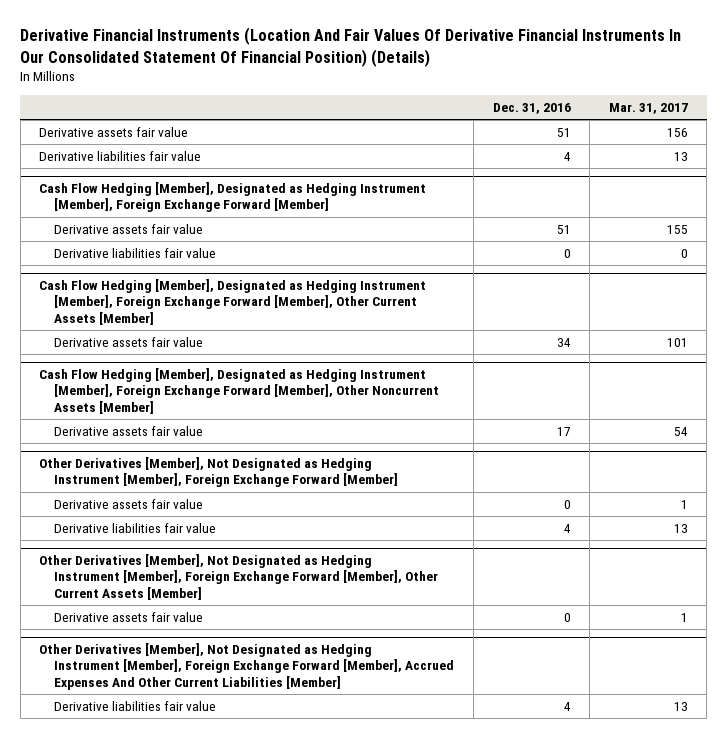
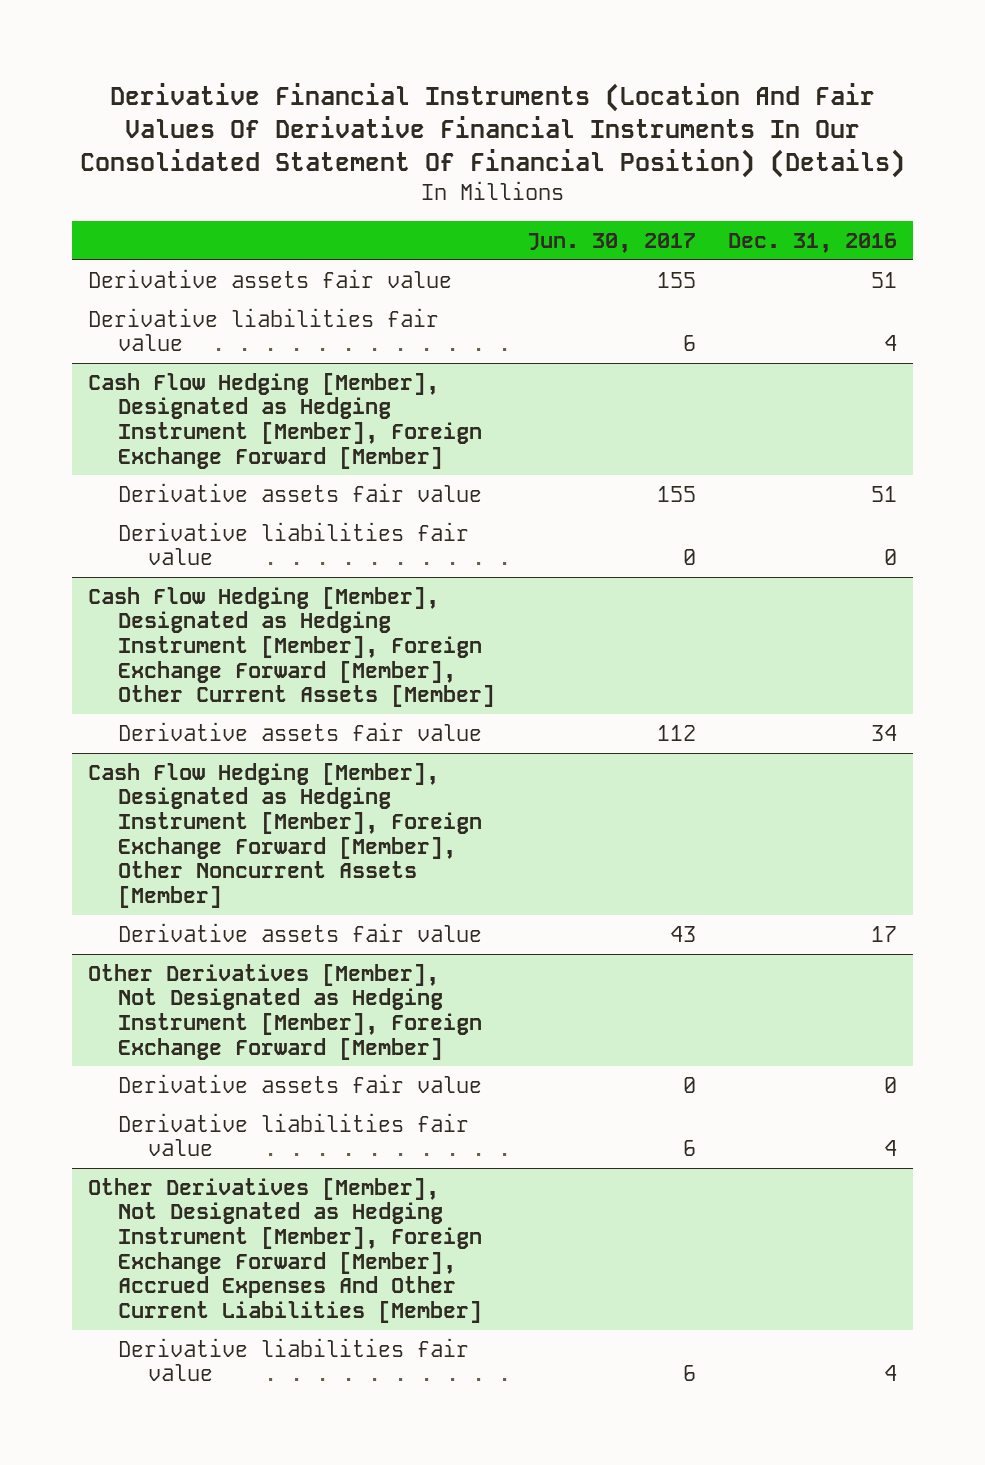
[608,102,688,114] Mar. 31, 2017 -> none
none -> [527,232,697,253] Jun. 30, 2017
[39,554,439,600] Other Derivatives [Member], Not Designated as Hedging Instrument [Member], Foreign Exchange Forward [Member], Other Current Assets [Member] -> none
[54,612,204,623] Derivative assets fair value -> none

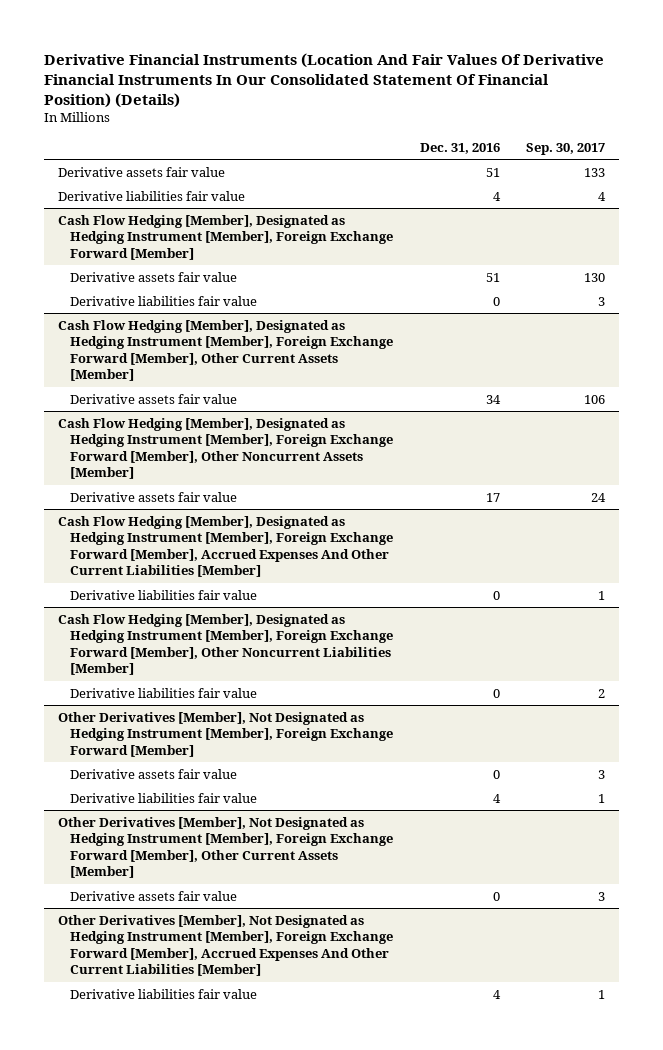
[527,232,697,253] Jun. 30, 2017 -> none
none -> [526,142,606,155] Sep. 30, 2017
none -> [57,515,393,578] Cash Flow Hedging [Member], Designated as Hedging Instrument [Member], Foreign Exchange Forward [Member], Accrued Expenses And Other Current Liabilities [Member]
none -> [69,589,257,600] Derivative liabilities fair value
none -> [57,613,393,676] Cash Flow Hedging [Member], Designated as Hedging Instrument [Member], Foreign Exchange Forward [Member], Other Noncurrent Liabilities [Member]
none -> [69,687,257,698] Derivative liabilities fair value
none -> [57,816,393,879] Other Derivatives [Member], Not Designated as Hedging Instrument [Member], Foreign Exchange Forward [Member], Other Current Assets [Member]
none -> [69,890,237,901] Derivative assets fair value

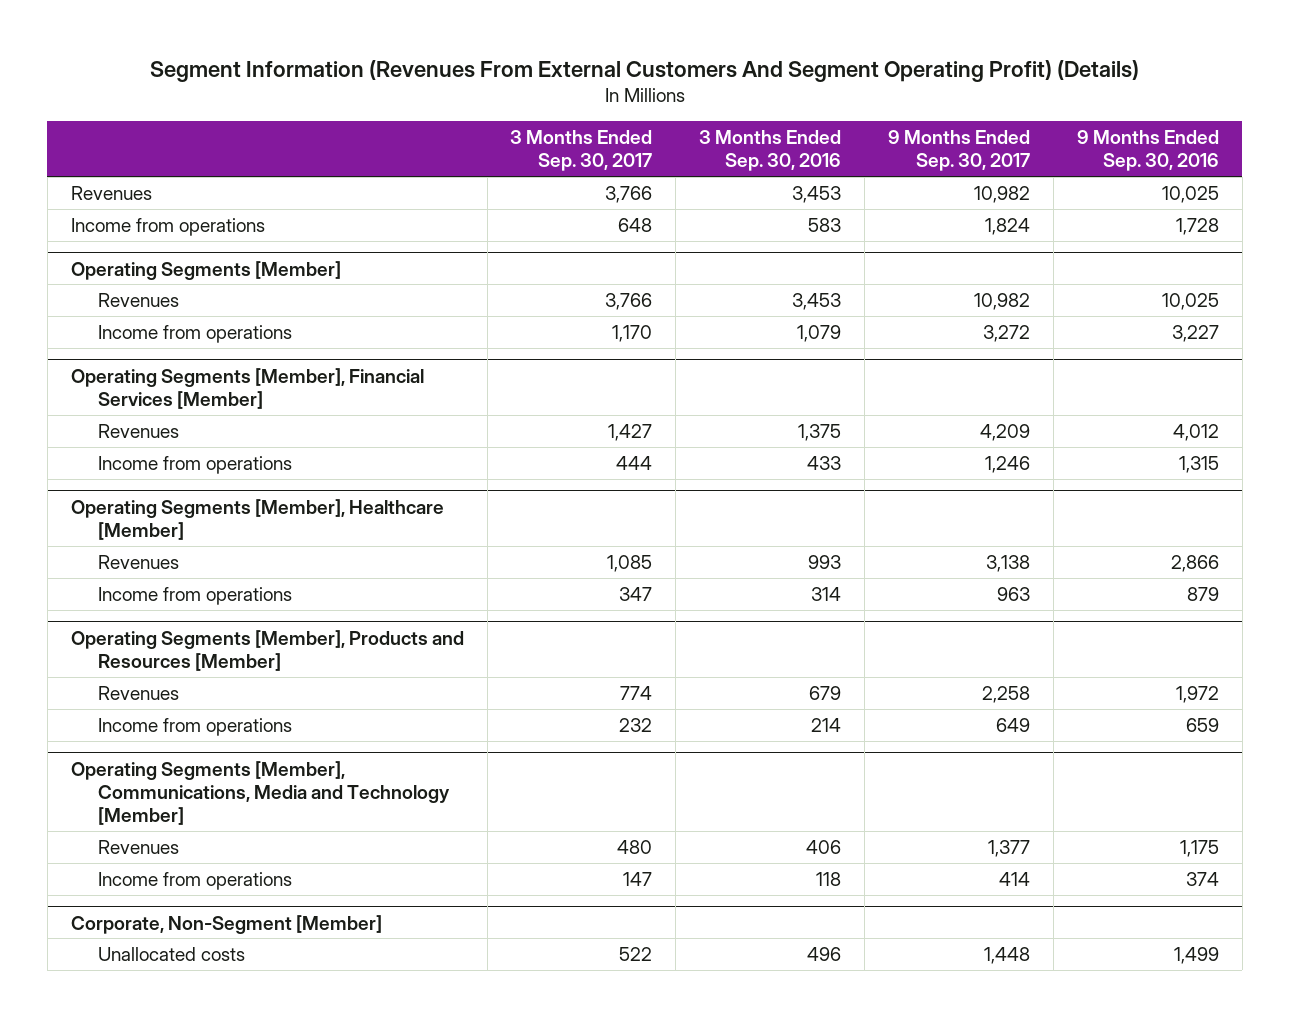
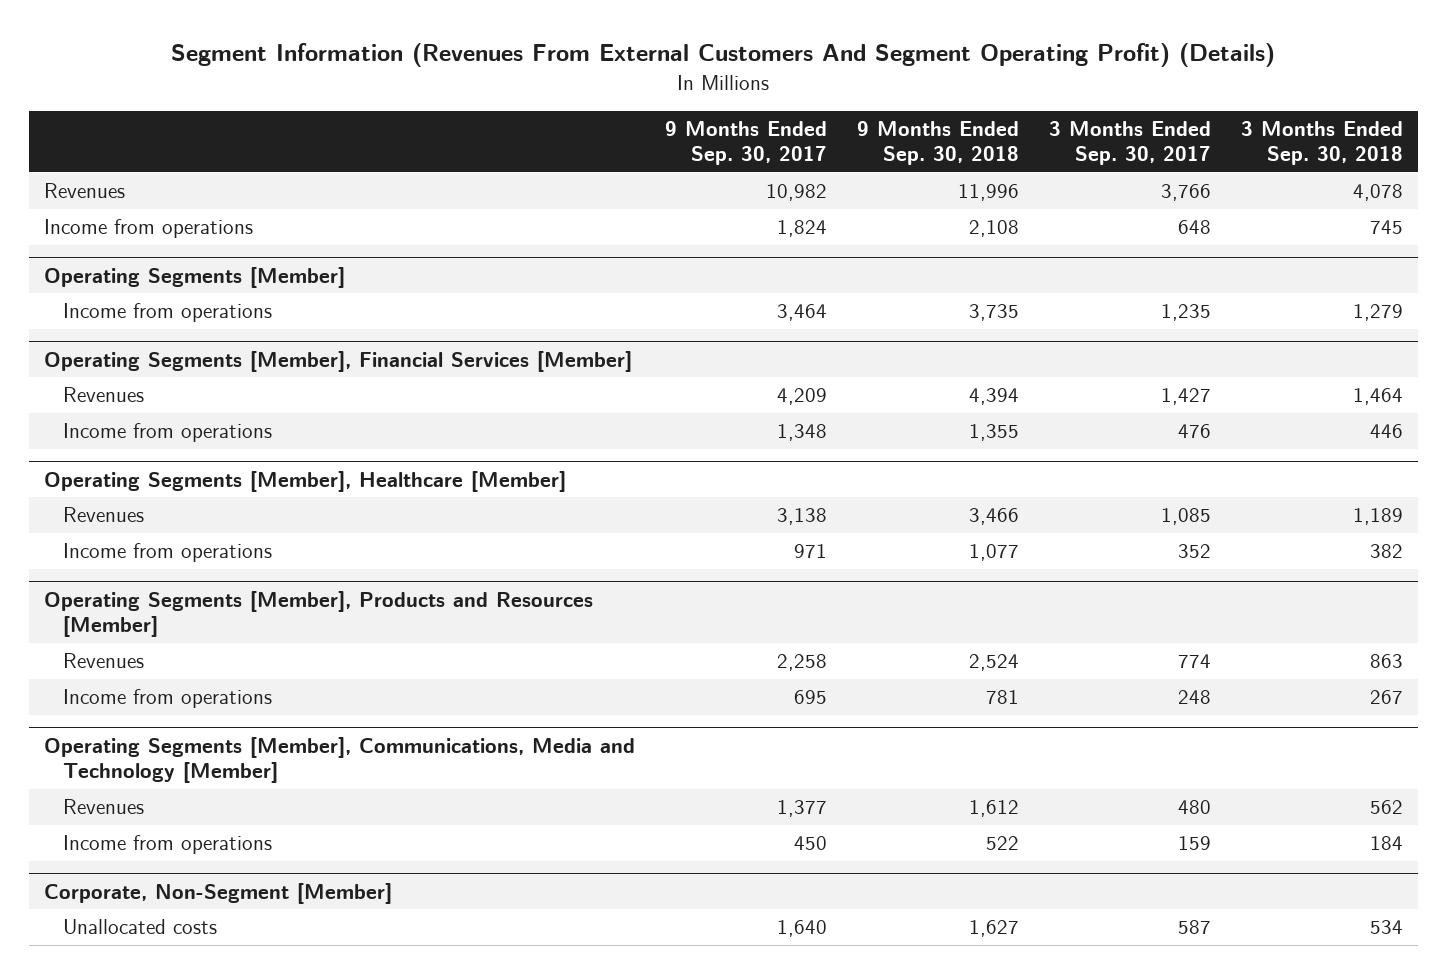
[699,129,842,172] 3 Months Ended Sep. 30, 2016 -> none
[1076,129,1219,172] 9 Months Ended Sep. 30, 2016 -> none
none -> [856,120,1019,166] 9 Months Ended Sep. 30, 2018
none -> [1240,120,1403,166] 3 Months Ended Sep. 30, 2018
[97,292,179,307] Revenues -> none
[612,324,653,342] 1,170 -> [1160,304,1211,322] 1,235
[983,324,1031,342] 3,272 -> [776,304,827,322] 3,464
[616,455,653,470] 444 -> [1177,424,1211,439] 476
[985,455,1031,473] 1,246 -> [776,424,827,442] 1,348
[619,586,653,601] 347 -> [1177,544,1211,559] 352
[997,586,1031,601] 963 -> [793,544,827,559] 971
[619,717,653,732] 232 -> [1177,690,1211,705] 248
[996,717,1031,732] 649 -> [793,690,827,705] 695
[623,871,653,886] 147 -> [1177,836,1211,851] 159
[999,871,1031,886] 414 -> [793,836,827,851] 450
[619,946,653,961] 522 -> [1177,920,1211,935] 587
[984,946,1031,964] 1,448 -> [776,920,827,938] 1,640

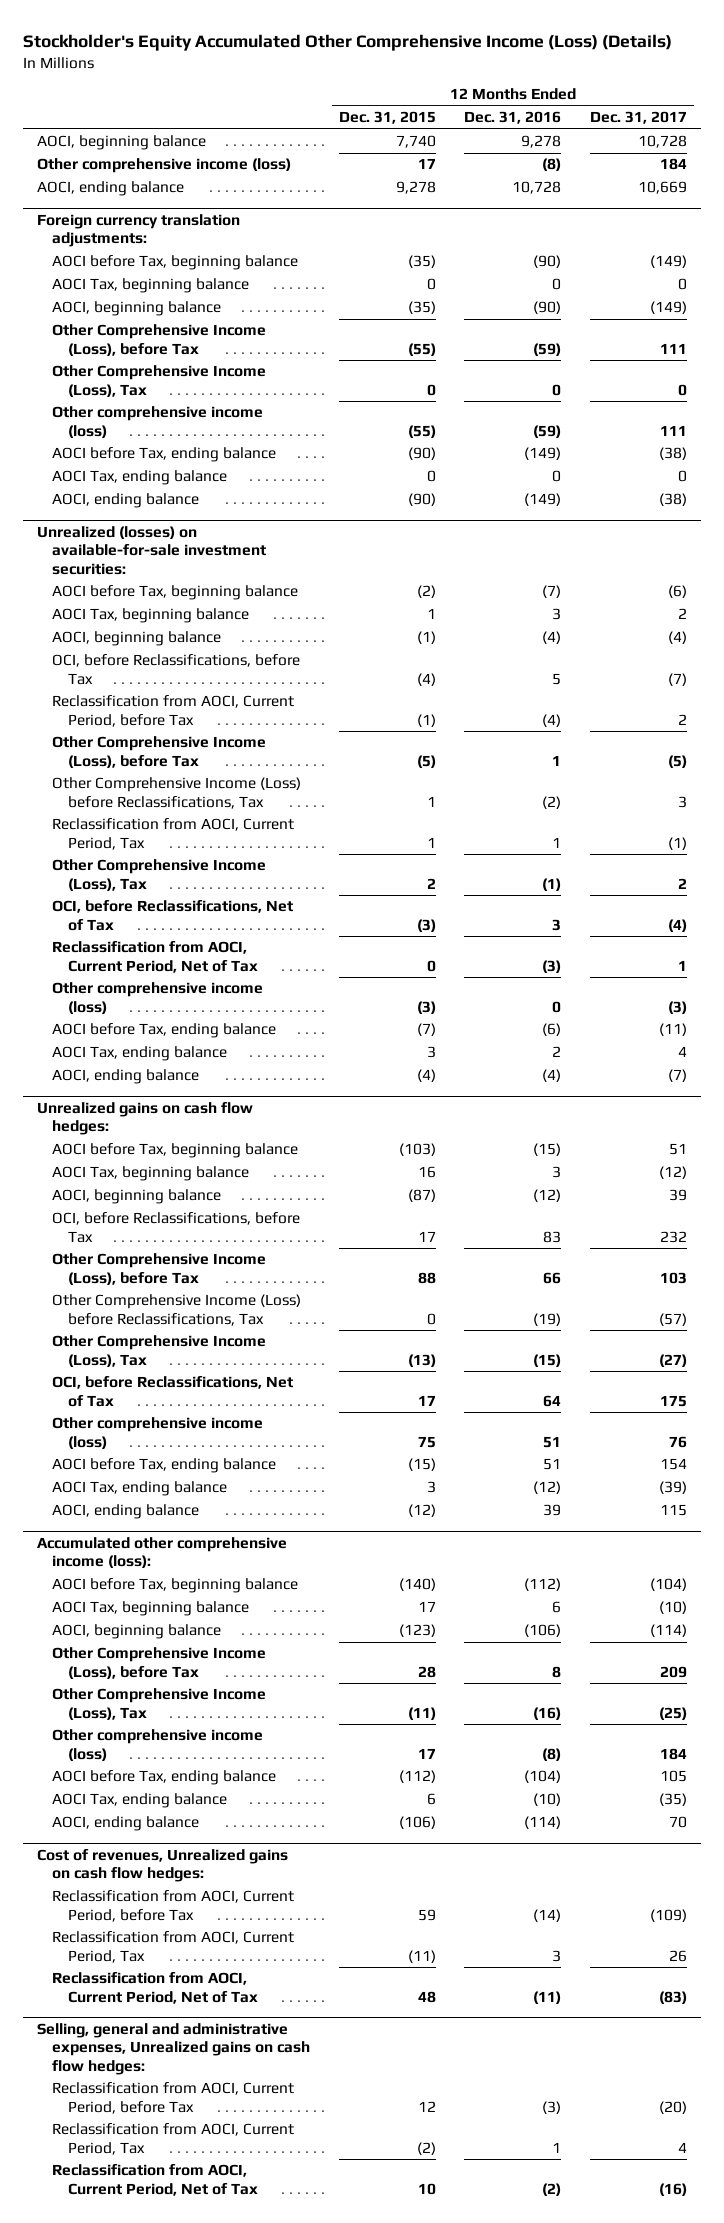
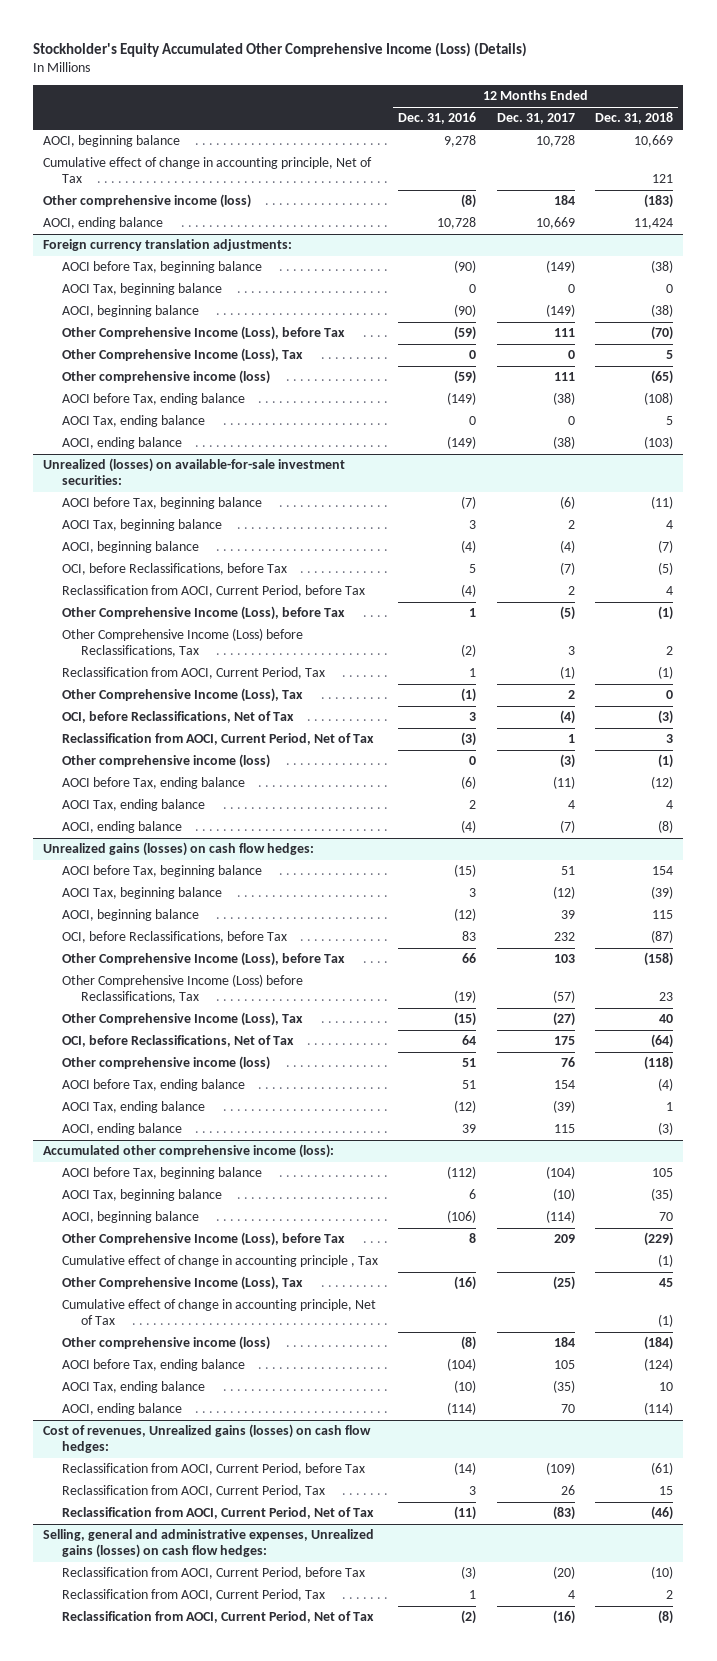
[338,111,436,125] Dec. 31, 2015 -> none
none -> [595,112,674,125] Dec. 31, 2018
none -> [43,157,373,183] Cumulative effect of change in accounting principle, Net of Tax
[37,1101,254,1136] Unrealized gains on cash flow hedges: -> [43,842,315,857] Unrealized gains (losses) on cash flow hedges:
none -> [62,1255,379,1268] Cumulative effect of change in accounting principle , Tax
none -> [62,1299,377,1325] Cumulative effect of change in accounting principle, Net of Tax
[37,1848,289,1883] Cost of revenues, Unrealized gains on cash flow hedges: -> [43,1424,372,1453] Cost of revenues, Unrealized gains (losses) on cash flow hedges:
[37,2022,311,2076] Selling, general and administrative expenses, Unrealized gains on cash flow hedges: -> [43,1529,375,1558] Selling, general and administrative expenses, Unrealized gains (losses) on cash flow hedges:

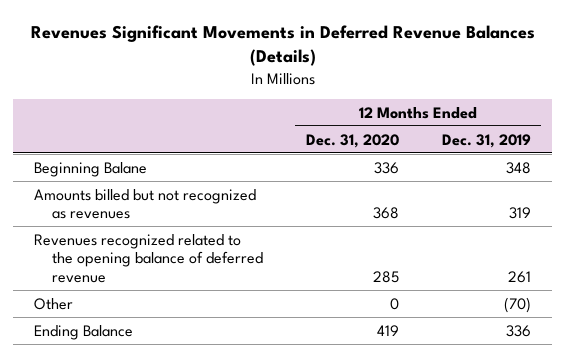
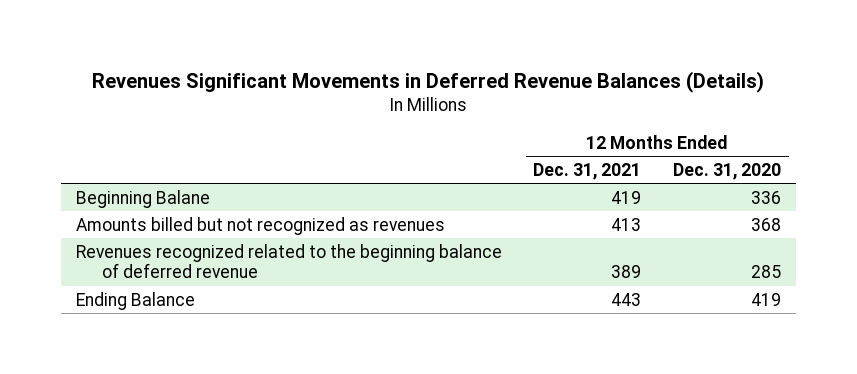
[441,133,531,148] Dec. 31, 2019 -> none
none -> [533,163,642,181] Dec. 31, 2021
[34,297,74,310] Other -> none
[34,233,264,283] Revenues recognized related to the opening balance of deferred revenue -> [76,243,503,279] Revenues recognized related to the beginning balance of deferred revenue

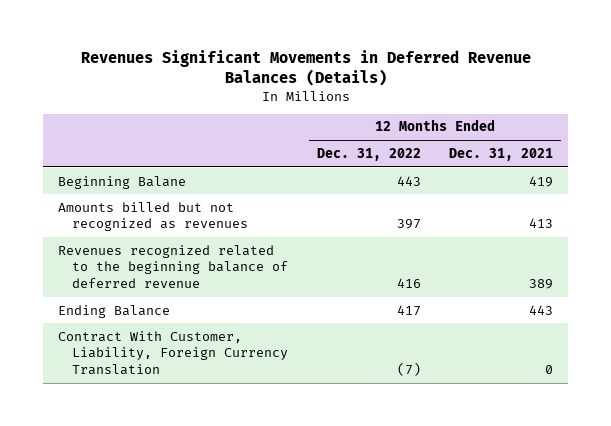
[672,163,781,181] Dec. 31, 2020 -> none
none -> [316,147,421,161] Dec. 31, 2022
none -> [57,330,288,376] Contract With Customer, Liability, Foreign Currency Translation

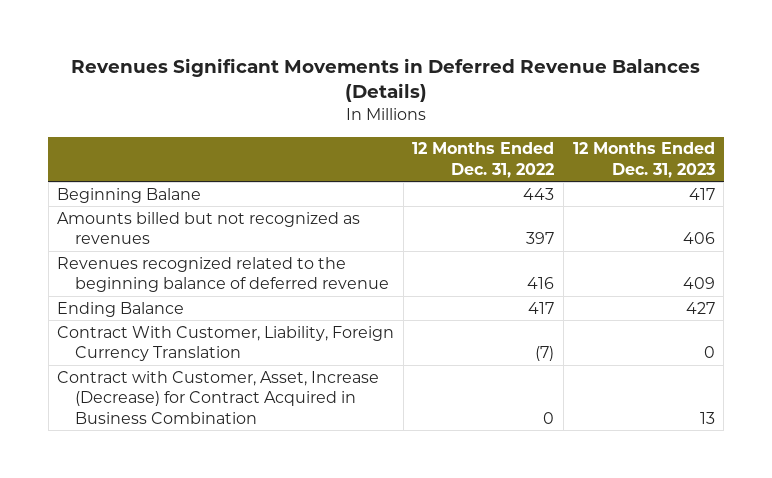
[449,147,554,161] Dec. 31, 2021 -> none
none -> [572,142,715,178] 12 Months Ended Dec. 31, 2023
none -> [57,370,380,424] Contract with Customer, Asset, Increase (Decrease) for Contract Acquired in Business Combination

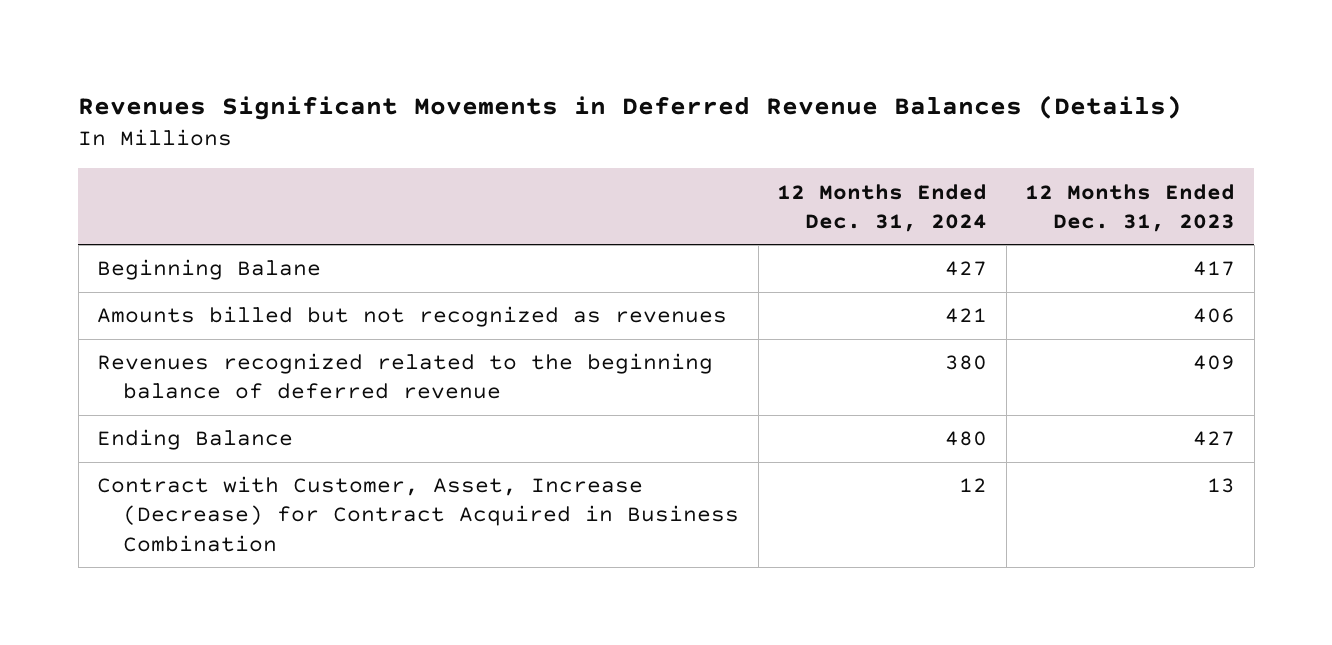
[412,142,555,178] 12 Months Ended Dec. 31, 2022 -> none
none -> [777,183,988,232] 12 Months Ended Dec. 31, 2024
[57,325,395,362] Contract With Customer, Liability, Foreign Currency Translation -> none

